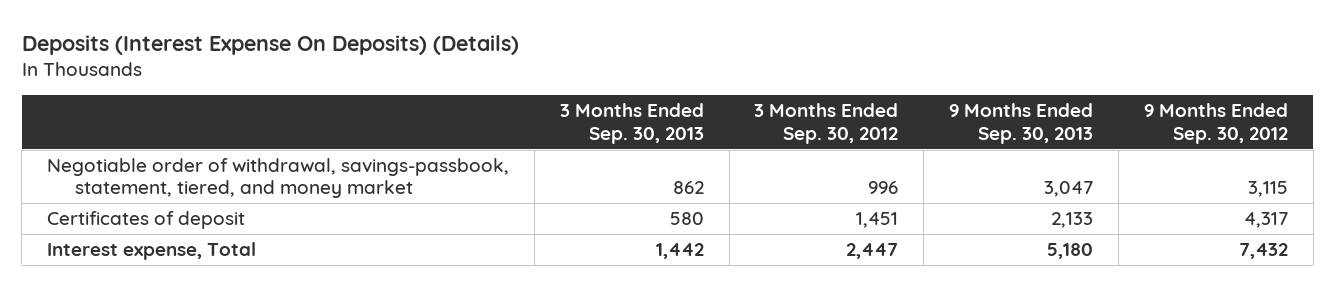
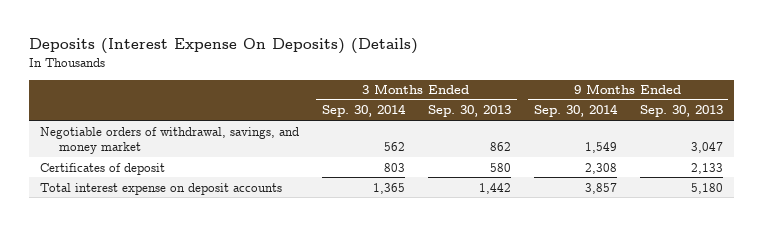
[754,103,899,144] 3 Months Ended Sep. 30, 2012 -> none
[1143,103,1288,144] 9 Months Ended Sep. 30, 2012 -> none
none -> [322,104,407,118] Sep. 30, 2014
none -> [533,104,618,118] Sep. 30, 2014
[47,158,510,199] Negotiable order of withdrawal, savings-passbook, statement, tiered, and money market -> [40,126,300,155] Negotiable orders of withdrawal, savings, and money market
[47,242,257,261] Interest expense, Total -> [40,182,283,195] Total interest expense on deposit accounts

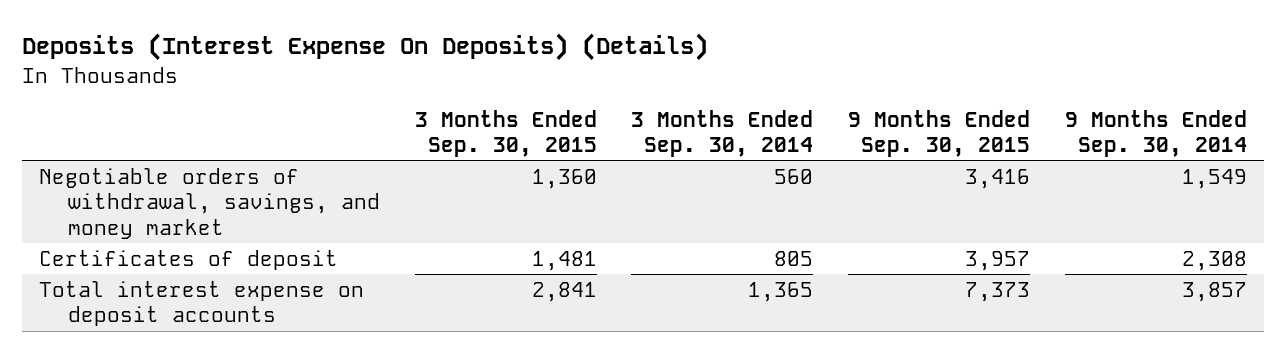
[427,105,511,118] Sep. 30, 2013 -> none
[639,105,723,118] Sep. 30, 2013 -> none
none -> [414,109,597,158] 3 Months Ended Sep. 30, 2015
none -> [847,109,1030,158] 9 Months Ended Sep. 30, 2015
[384,142,406,152] 562 -> [774,168,814,184] 560
[384,162,406,172] 803 -> [774,250,814,266] 805

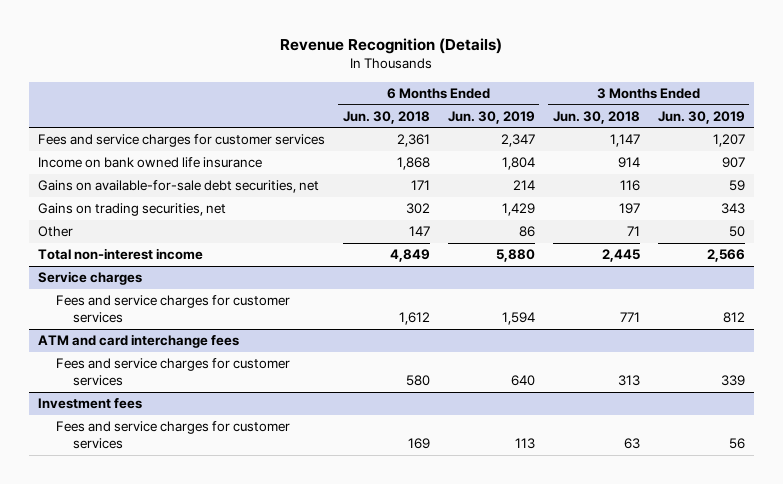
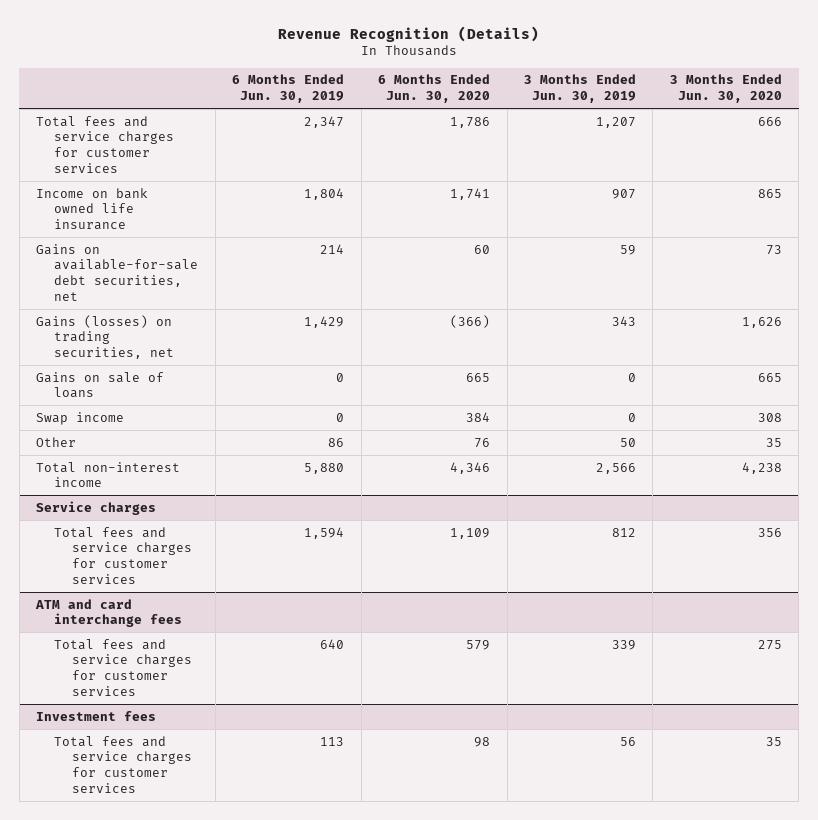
[342,110,430,124] Jun. 30, 2018 -> none
[552,110,640,124] Jun. 30, 2018 -> none
none -> [378,74,491,104] 6 Months Ended Jun. 30, 2020
none -> [669,74,782,104] 3 Months Ended Jun. 30, 2020
[38,134,326,148] Fees and service charges for customer services -> [36,115,175,173] Total fees and service charges for customer services
[38,203,227,217] Gains on trading securities, net -> [36,314,175,359] Gains (losses) on trading securities, net
none -> [36,371,165,399] Gains on sale of loans
none -> [36,411,125,425] Swap income
[55,295,290,324] Fees and service charges for customer services -> [54,526,192,584] Total fees and service charges for customer services
[55,358,290,387] Fees and service charges for customer services -> [54,638,192,696] Total fees and service charges for customer services
[55,421,290,450] Fees and service charges for customer services -> [54,735,192,793] Total fees and service charges for customer services

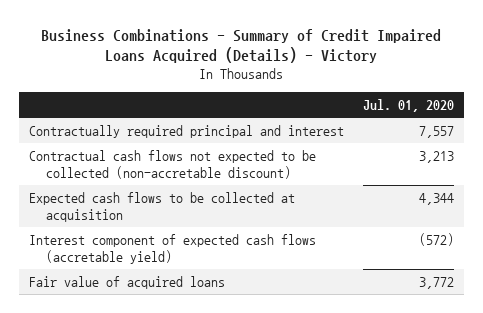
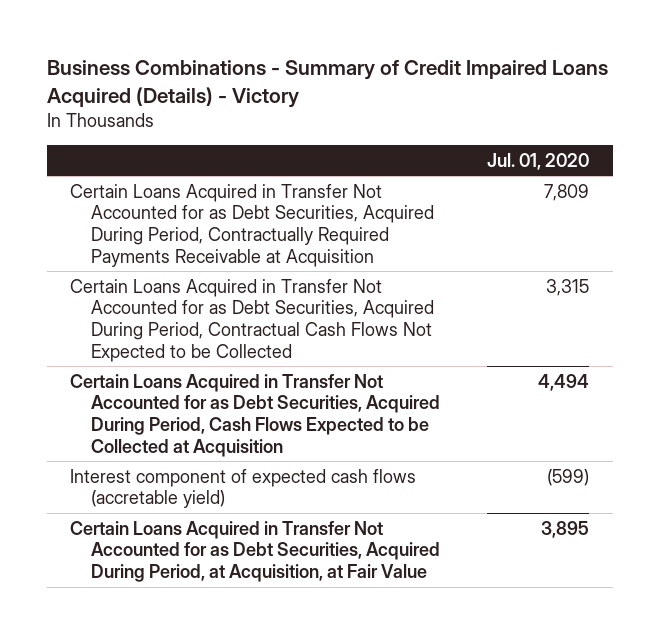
[28,124,344,138] Contractually required principal and interest -> none
none -> [70,183,434,267] Certain Loans Acquired in Transfer Not Accounted for as Debt Securities, Acquired During Period, Contractually Required Payments Receivable at Acquisition
[28,149,316,179] Contractual cash flows not expected to be collected (non-accretable discount) -> [70,278,434,362] Certain Loans Acquired in Transfer Not Accounted for as Debt Securities, Acquired During Period, Contractual Cash Flows Not Expected to be Collected
[418,150,454,163] 3,213 -> [546,278,590,296] 3,315
[28,191,295,222] Expected cash flows to be collected at acquisition -> [70,373,440,457] Certain Loans Acquired in Transfer Not Accounted for as Debt Securities, Acquired During Period, Cash Flows Expected to be Collected at Acquisition
[418,192,454,205] 4,344 -> [538,373,590,391] 4,494
[418,232,454,246] (572) -> [547,468,590,486] (599)
[28,275,225,289] Fair value of acquired loans -> [70,520,440,582] Certain Loans Acquired in Transfer Not Accounted for as Debt Securities, Acquired During Period, at Acquisition, at Fair Value
[418,276,454,289] 3,772 -> [541,520,590,538] 3,895

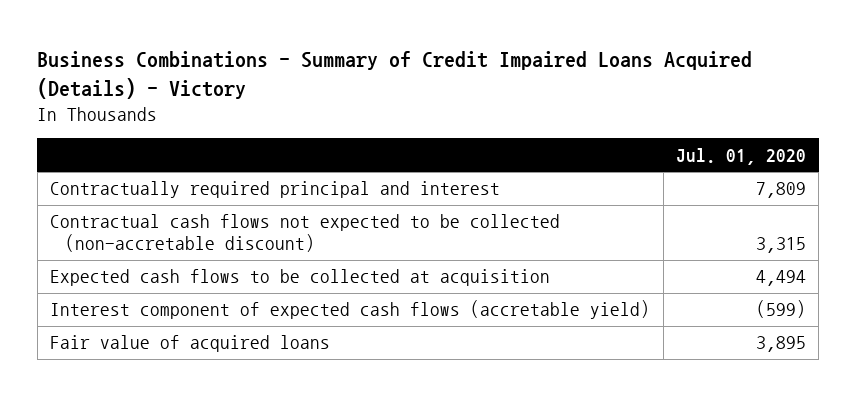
[70,183,434,267] Certain Loans Acquired in Transfer Not Accounted for as Debt Securities, Acquired During Period, Contractually Required Payments Receivable at Acquisition -> [50,181,501,199] Contractually required principal and interest
[70,278,434,362] Certain Loans Acquired in Transfer Not Accounted for as Debt Securities, Acquired During Period, Contractual Cash Flows Not Expected to be Collected -> [50,214,561,253] Contractual cash flows not expected to be collected (non-accretable discount)
[70,373,440,457] Certain Loans Acquired in Transfer Not Accounted for as Debt Securities, Acquired During Period, Cash Flows Expected to be Collected at Acquisition -> [50,269,551,287] Expected cash flows to be collected at acquisition
[70,520,440,582] Certain Loans Acquired in Transfer Not Accounted for as Debt Securities, Acquired During Period, at Acquisition, at Fair Value -> [50,335,331,353] Fair value of acquired loans

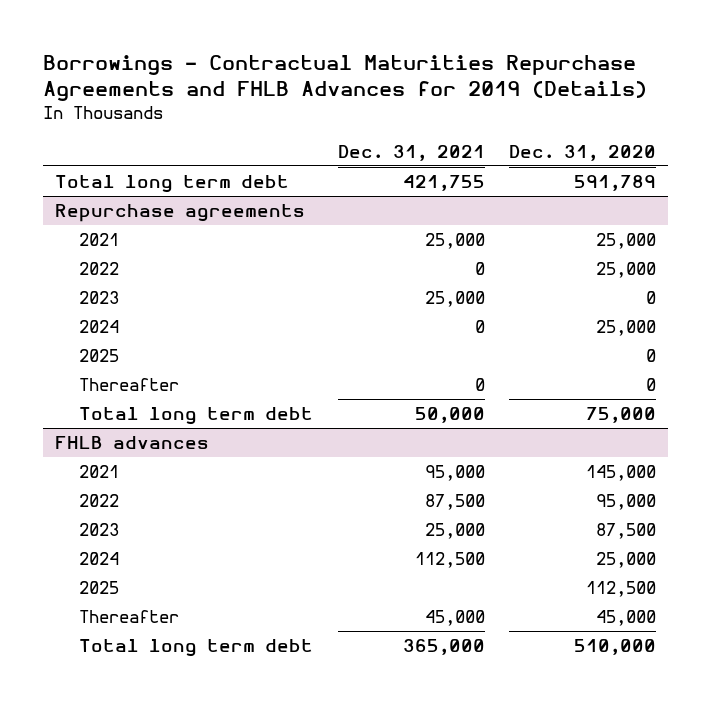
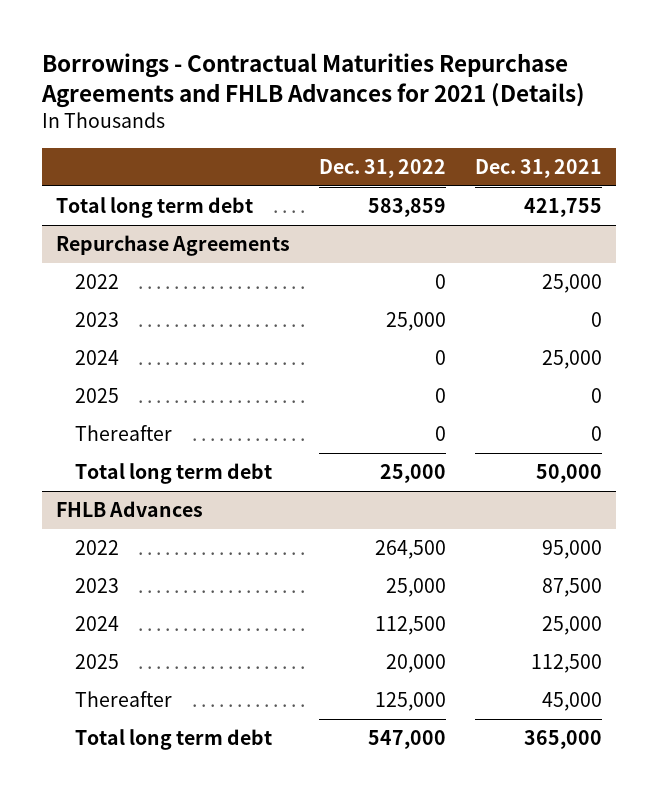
[43,54,648,102] Borrowings - Contractual Maturities Repurchase Agreements and FHLB Advances for 2019 (Details) -> [40,52,585,109] Borrowings - Contractual Maturities Repurchase Agreements and FHLB Advances for 2021 (Details)
[508,144,656,161] Dec. 31, 2020 -> none
none -> [319,158,447,178] Dec. 31, 2022
[79,349,120,363] 2025 -> none
[55,204,306,223] Repurchase agreements -> [56,235,291,257] Repurchase Agreements
[79,233,120,247] 2021 -> [74,274,119,290] 2022
[79,262,120,276] 2022 -> [74,312,119,328] 2023
[79,291,120,305] 2023 -> [74,350,119,366] 2024
[79,320,120,334] 2024 -> [74,388,119,404] 2025
[79,581,120,595] 2025 -> none
[55,436,210,450] FHLB advances -> [56,501,204,518] FHLB Advances
[79,465,120,479] 2021 -> [74,540,119,556] 2022
[79,494,120,508] 2022 -> [74,578,119,594] 2023
[79,523,120,537] 2023 -> [74,616,119,632] 2024
[79,552,120,566] 2024 -> [74,654,119,670] 2025

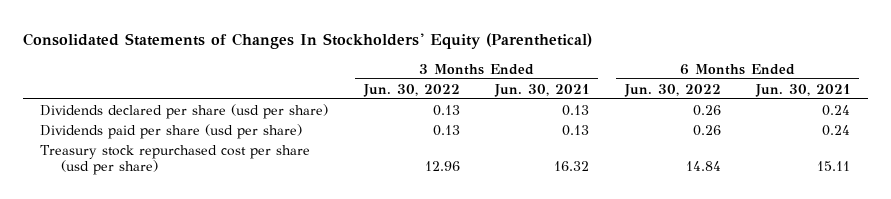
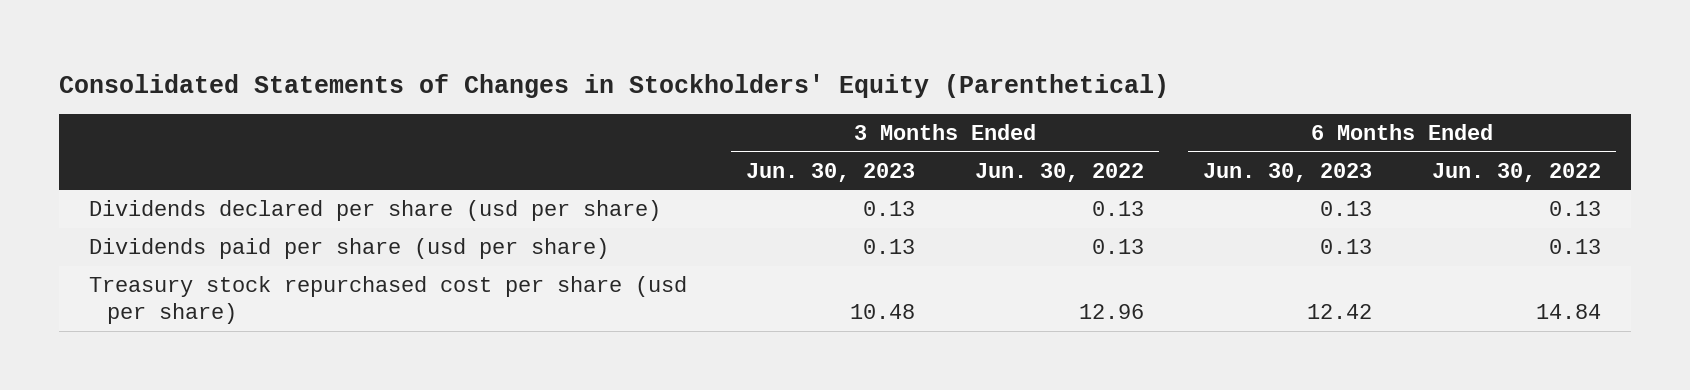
[22,32,592,49] Consolidated Statements of Changes In Stockholders' Equity (Parenthetical) -> [58,73,1169,98] Consolidated Statements of Changes in Stockholders' Equity (Parenthetical)
[494,83,590,97] Jun. 30, 2021 -> none
[755,83,851,97] Jun. 30, 2021 -> none
none -> [746,162,916,182] Jun. 30, 2023
none -> [1203,162,1373,182] Jun. 30, 2023
[692,104,721,116] 0.26 -> [1548,200,1601,216] 0.13
[692,124,721,136] 0.26 -> [1548,238,1601,254] 0.13

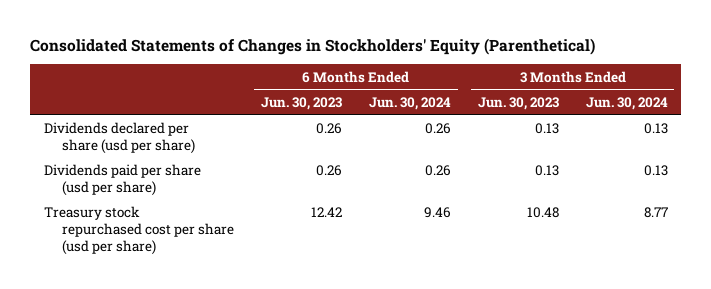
[974,162,1144,182] Jun. 30, 2022 -> none
[1431,162,1601,182] Jun. 30, 2022 -> none
none -> [368,97,451,111] Jun. 30, 2024
none -> [585,97,668,111] Jun. 30, 2024
[1320,200,1373,216] 0.13 -> [316,123,343,135] 0.26
[1320,238,1373,254] 0.13 -> [316,165,343,177] 0.26

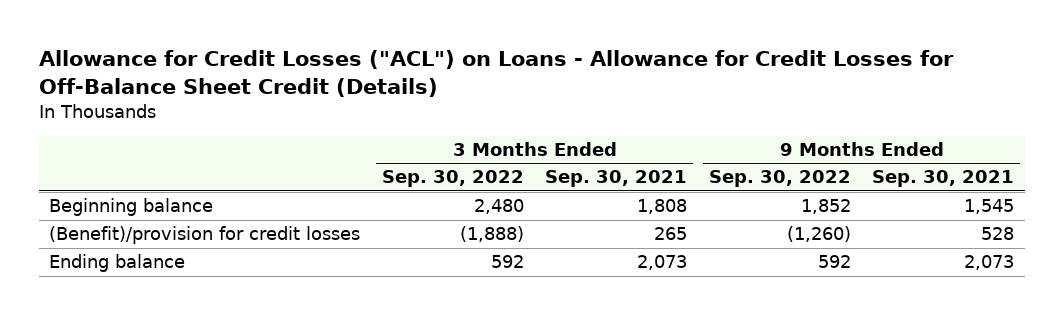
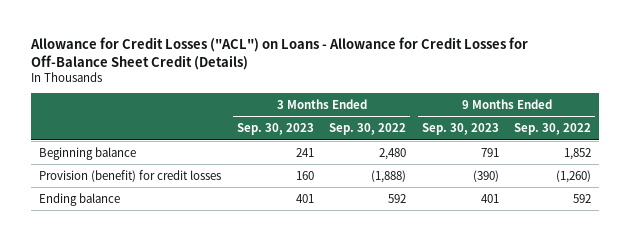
[545,170,688,188] Sep. 30, 2021 -> none
[872,170,1015,188] Sep. 30, 2021 -> none
none -> [236,123,314,136] Sep. 30, 2023
none -> [421,123,499,136] Sep. 30, 2023
[49,226,361,245] (Benefit)/provision for credit losses -> [39,169,222,182] Provision (benefit) for credit losses

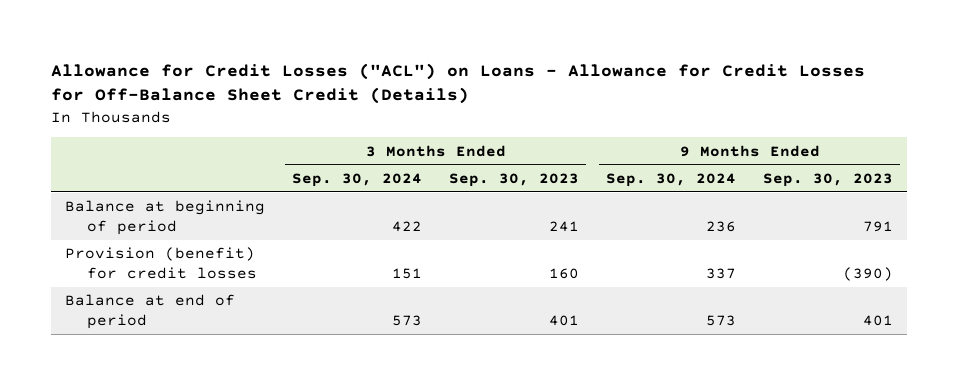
[329,123,407,136] Sep. 30, 2022 -> none
[514,123,592,136] Sep. 30, 2022 -> none
none -> [292,172,423,187] Sep. 30, 2024
none -> [606,172,737,187] Sep. 30, 2024
[39,146,137,160] Beginning balance -> [65,200,266,235] Balance at beginning of period
[39,192,121,206] Ending balance -> [65,294,236,329] Balance at end of period

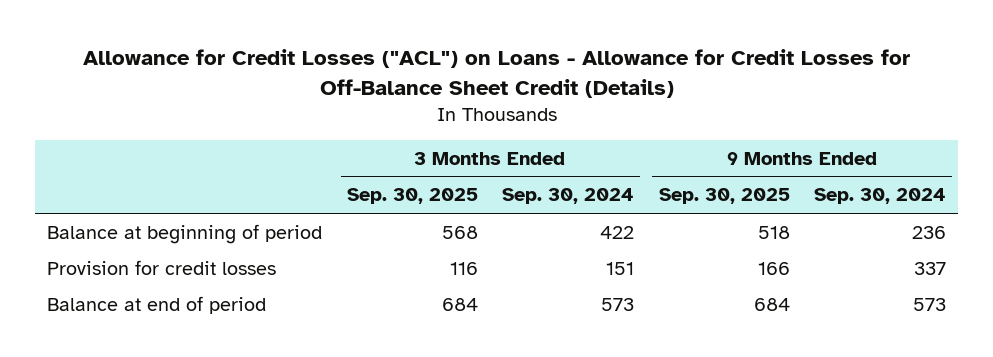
[449,172,580,187] Sep. 30, 2023 -> none
[763,172,894,187] Sep. 30, 2023 -> none
none -> [346,188,478,205] Sep. 30, 2025
none -> [658,188,790,205] Sep. 30, 2025
[65,247,257,279] Provision (benefit) for credit losses -> [47,259,277,275] Provision for credit losses

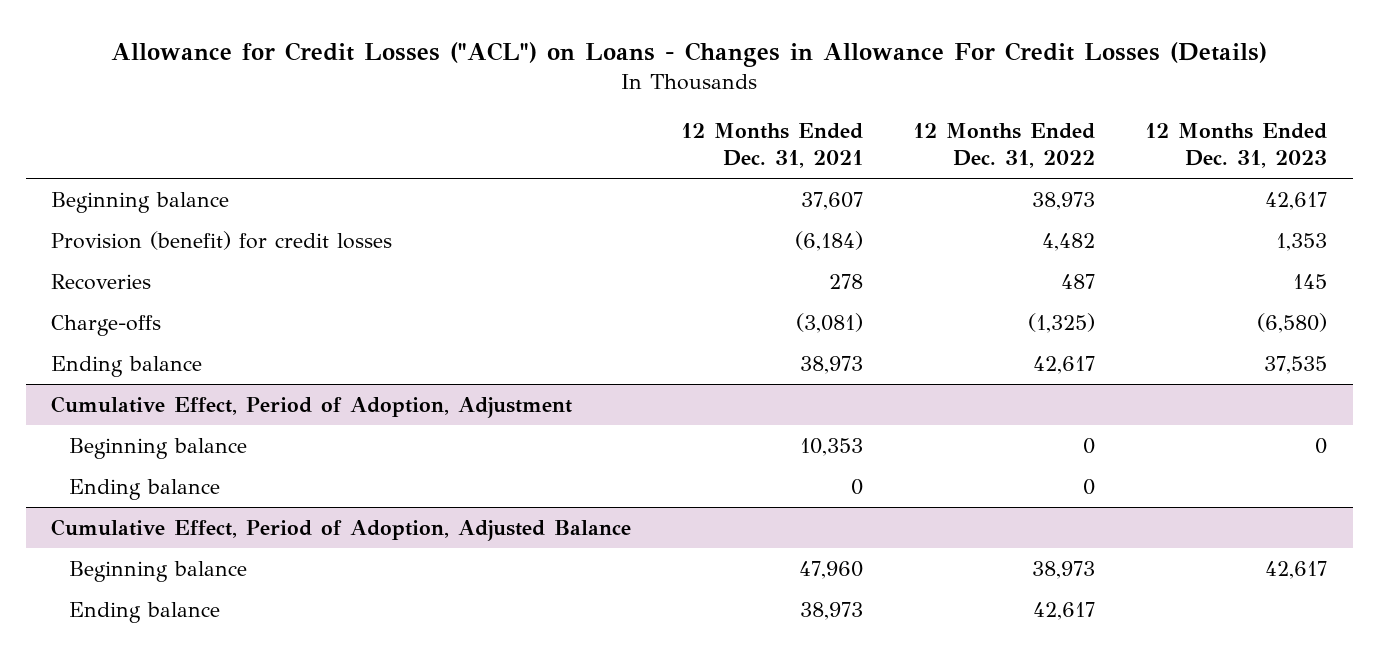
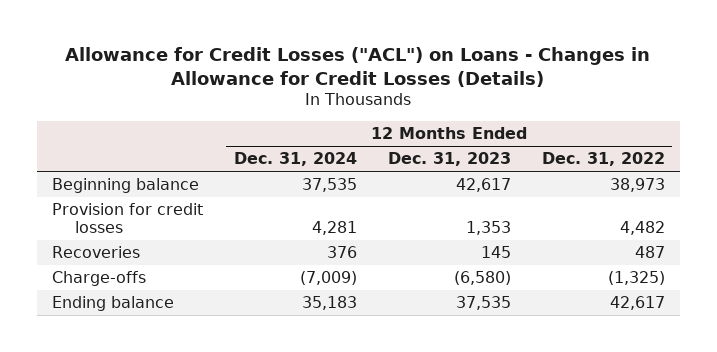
[111,41,1268,67] Allowance for Credit Losses ("ACL") on Loans - Changes in Allowance For Credit Losses (Details) -> [65,46,651,87] Allowance for Credit Losses ("ACL") on Loans - Changes in Allowance for Credit Losses (Details)
[681,123,864,168] 12 Months Ended Dec. 31, 2021 -> none
none -> [234,152,358,167] Dec. 31, 2024
[51,231,393,251] Provision (benefit) for credit losses -> [52,203,204,234] Provision for credit losses
[51,396,573,419] Cumulative Effect, Period of Adoption, Adjustment -> none
[68,438,247,460] Beginning balance -> none
[68,479,220,501] Ending balance -> none
[51,519,632,542] Cumulative Effect, Period of Adoption, Adjusted Balance -> none
[68,561,247,583] Beginning balance -> none
[68,602,220,624] Ending balance -> none

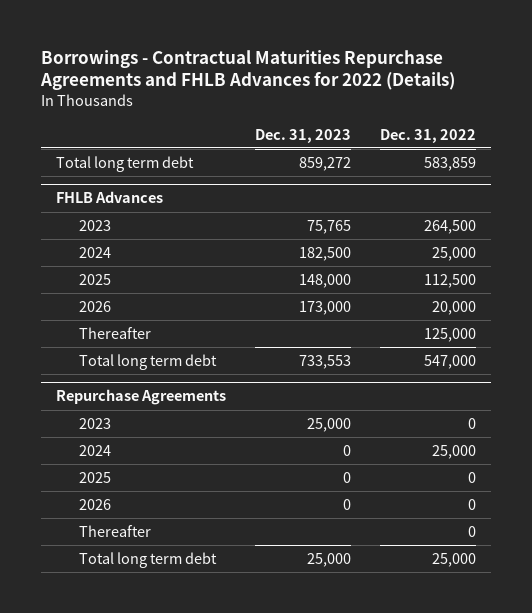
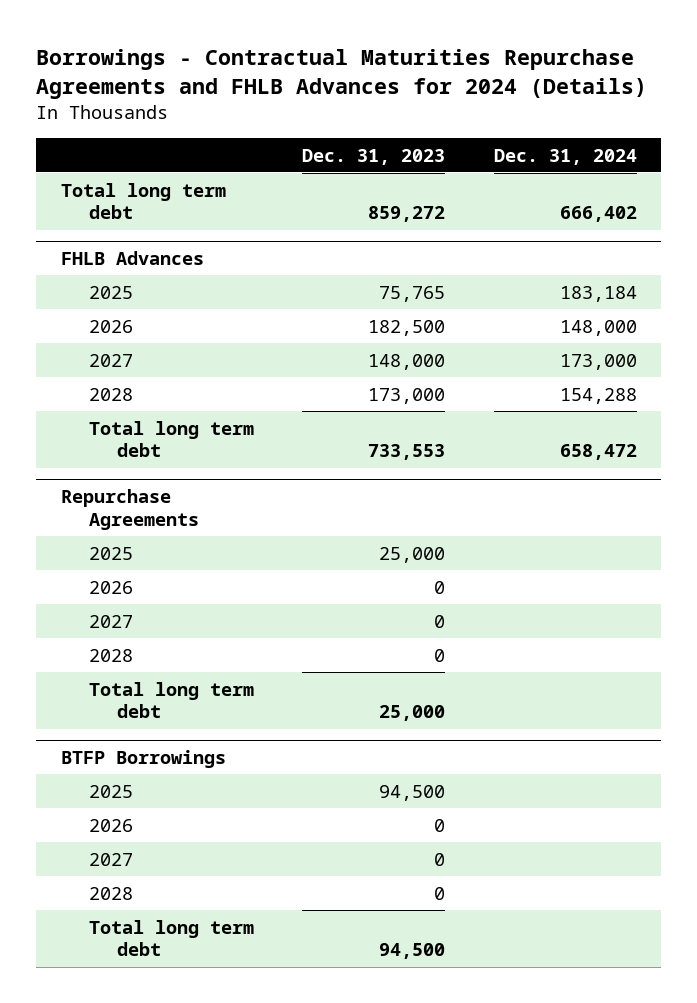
[40,49,456,91] Borrowings - Contractual Maturities Repurchase Agreements and FHLB Advances for 2022 (Details) -> [36,49,648,100] Borrowings - Contractual Maturities Repurchase Agreements and FHLB Advances for 2024 (Details)
[380,128,477,143] Dec. 31, 2022 -> none
none -> [493,148,637,165] Dec. 31, 2024
[78,326,151,339] Thereafter -> none
[78,219,111,231] 2023 -> [88,285,133,299] 2025
[78,246,111,258] 2024 -> [88,319,133,333] 2026
[78,273,111,285] 2025 -> [88,353,133,367] 2027
[78,300,111,312] 2026 -> [88,387,133,401] 2028
[78,444,111,456] 2024 -> none
[78,471,111,483] 2025 -> none
[78,417,111,429] 2023 -> [88,546,133,560] 2025
[78,524,151,537] Thereafter -> none
none -> [88,614,133,628] 2027
none -> [88,648,133,662] 2028
none -> [60,750,226,769] BTFP Borrowings
none -> [88,784,133,798] 2025
none -> [88,818,133,832] 2026
none -> [88,852,133,866] 2027
none -> [88,886,133,900] 2028
none -> [88,919,254,957] Total long term debt

